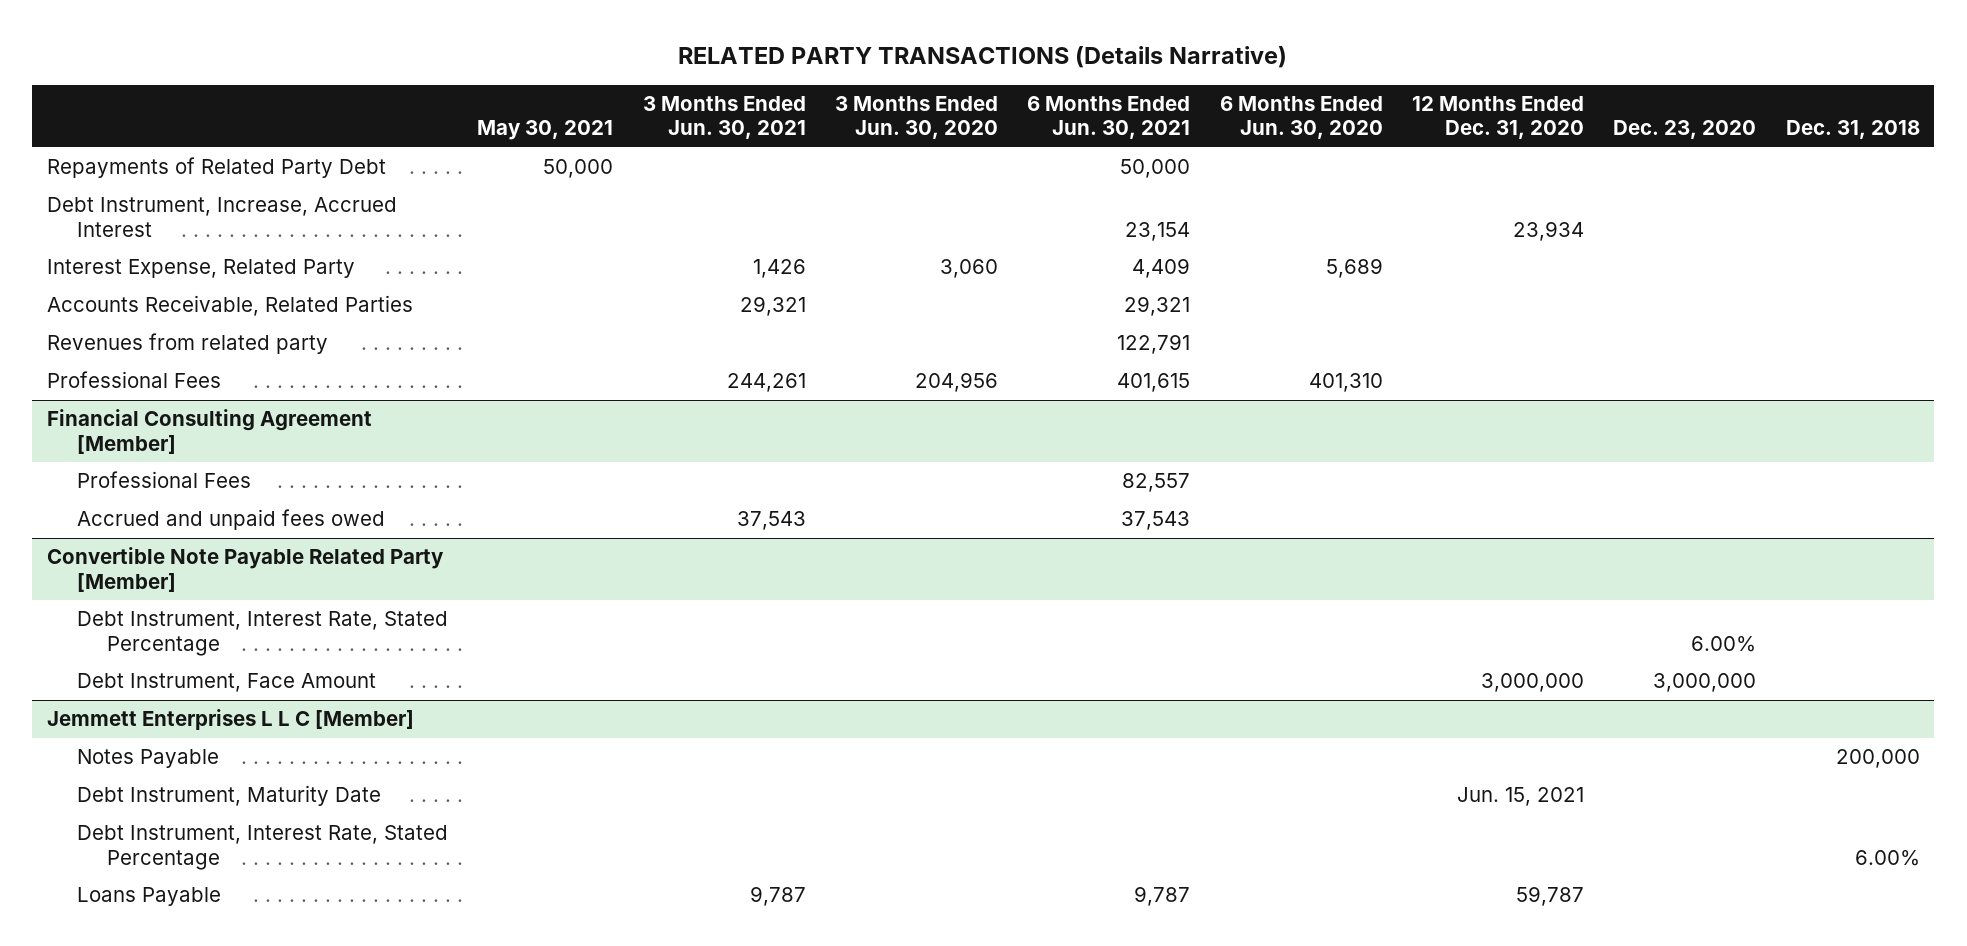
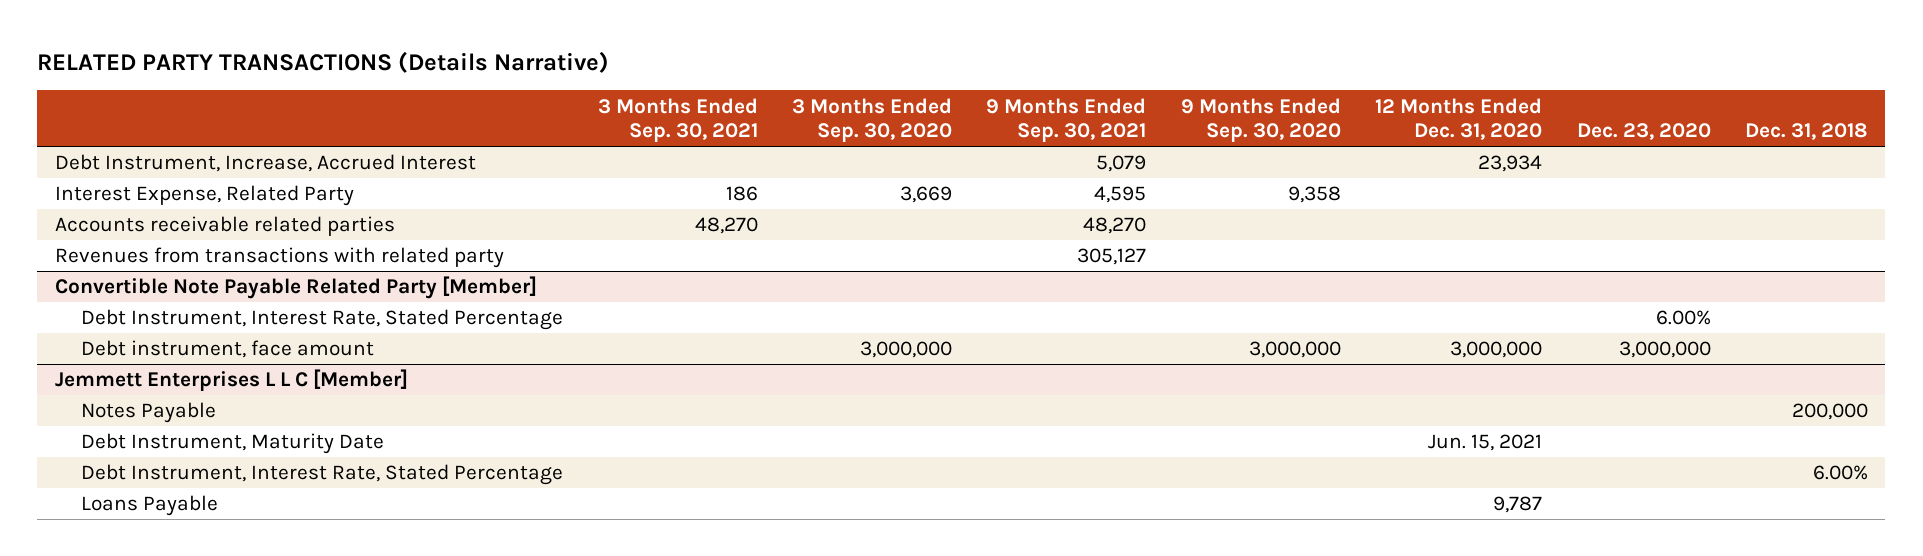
[477,120,614,141] May 30, 2021 -> none
[642,95,806,140] 3 Months Ended Jun. 30, 2021 -> none
[835,95,999,140] 3 Months Ended Jun. 30, 2020 -> none
[1027,95,1191,140] 6 Months Ended Jun. 30, 2021 -> none
[1219,95,1383,140] 6 Months Ended Jun. 30, 2020 -> none
none -> [597,97,758,143] 3 Months Ended Sep. 30, 2021
none -> [792,97,953,143] 3 Months Ended Sep. 30, 2020
none -> [986,97,1147,143] 9 Months Ended Sep. 30, 2021
none -> [1180,97,1341,143] 9 Months Ended Sep. 30, 2020
[47,157,387,179] Repayments of Related Party Debt -> none
[47,371,222,389] Professional Fees -> none
[47,409,373,454] Financial Consulting Agreement [Member] -> none
[77,471,252,489] Professional Fees -> none
[77,509,386,531] Accrued and unpaid fees owed -> none
[47,295,414,317] Accounts Receivable, Related Parties -> [54,216,395,237] Accounts receivable related parties
[47,333,329,355] Revenues from related party -> [54,247,504,269] Revenues from transactions with related party
[77,673,377,693] Debt Instrument, Face Amount -> [81,340,375,359] Debt instrument, face amount
[1515,886,1584,907] 59,787 -> [1493,496,1543,514] 9,787

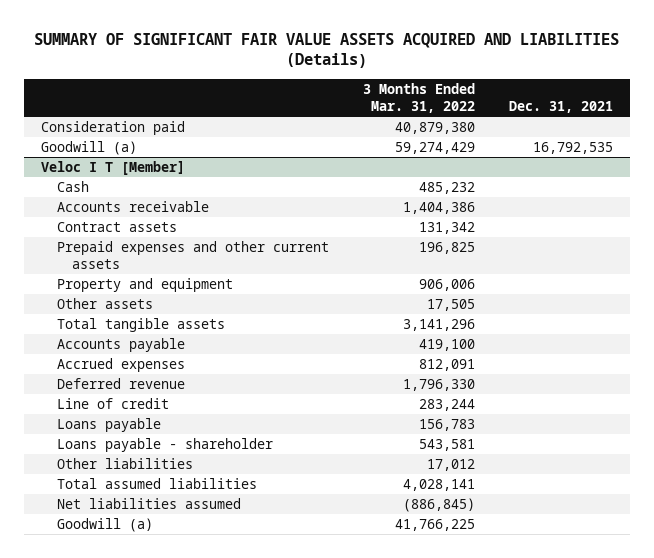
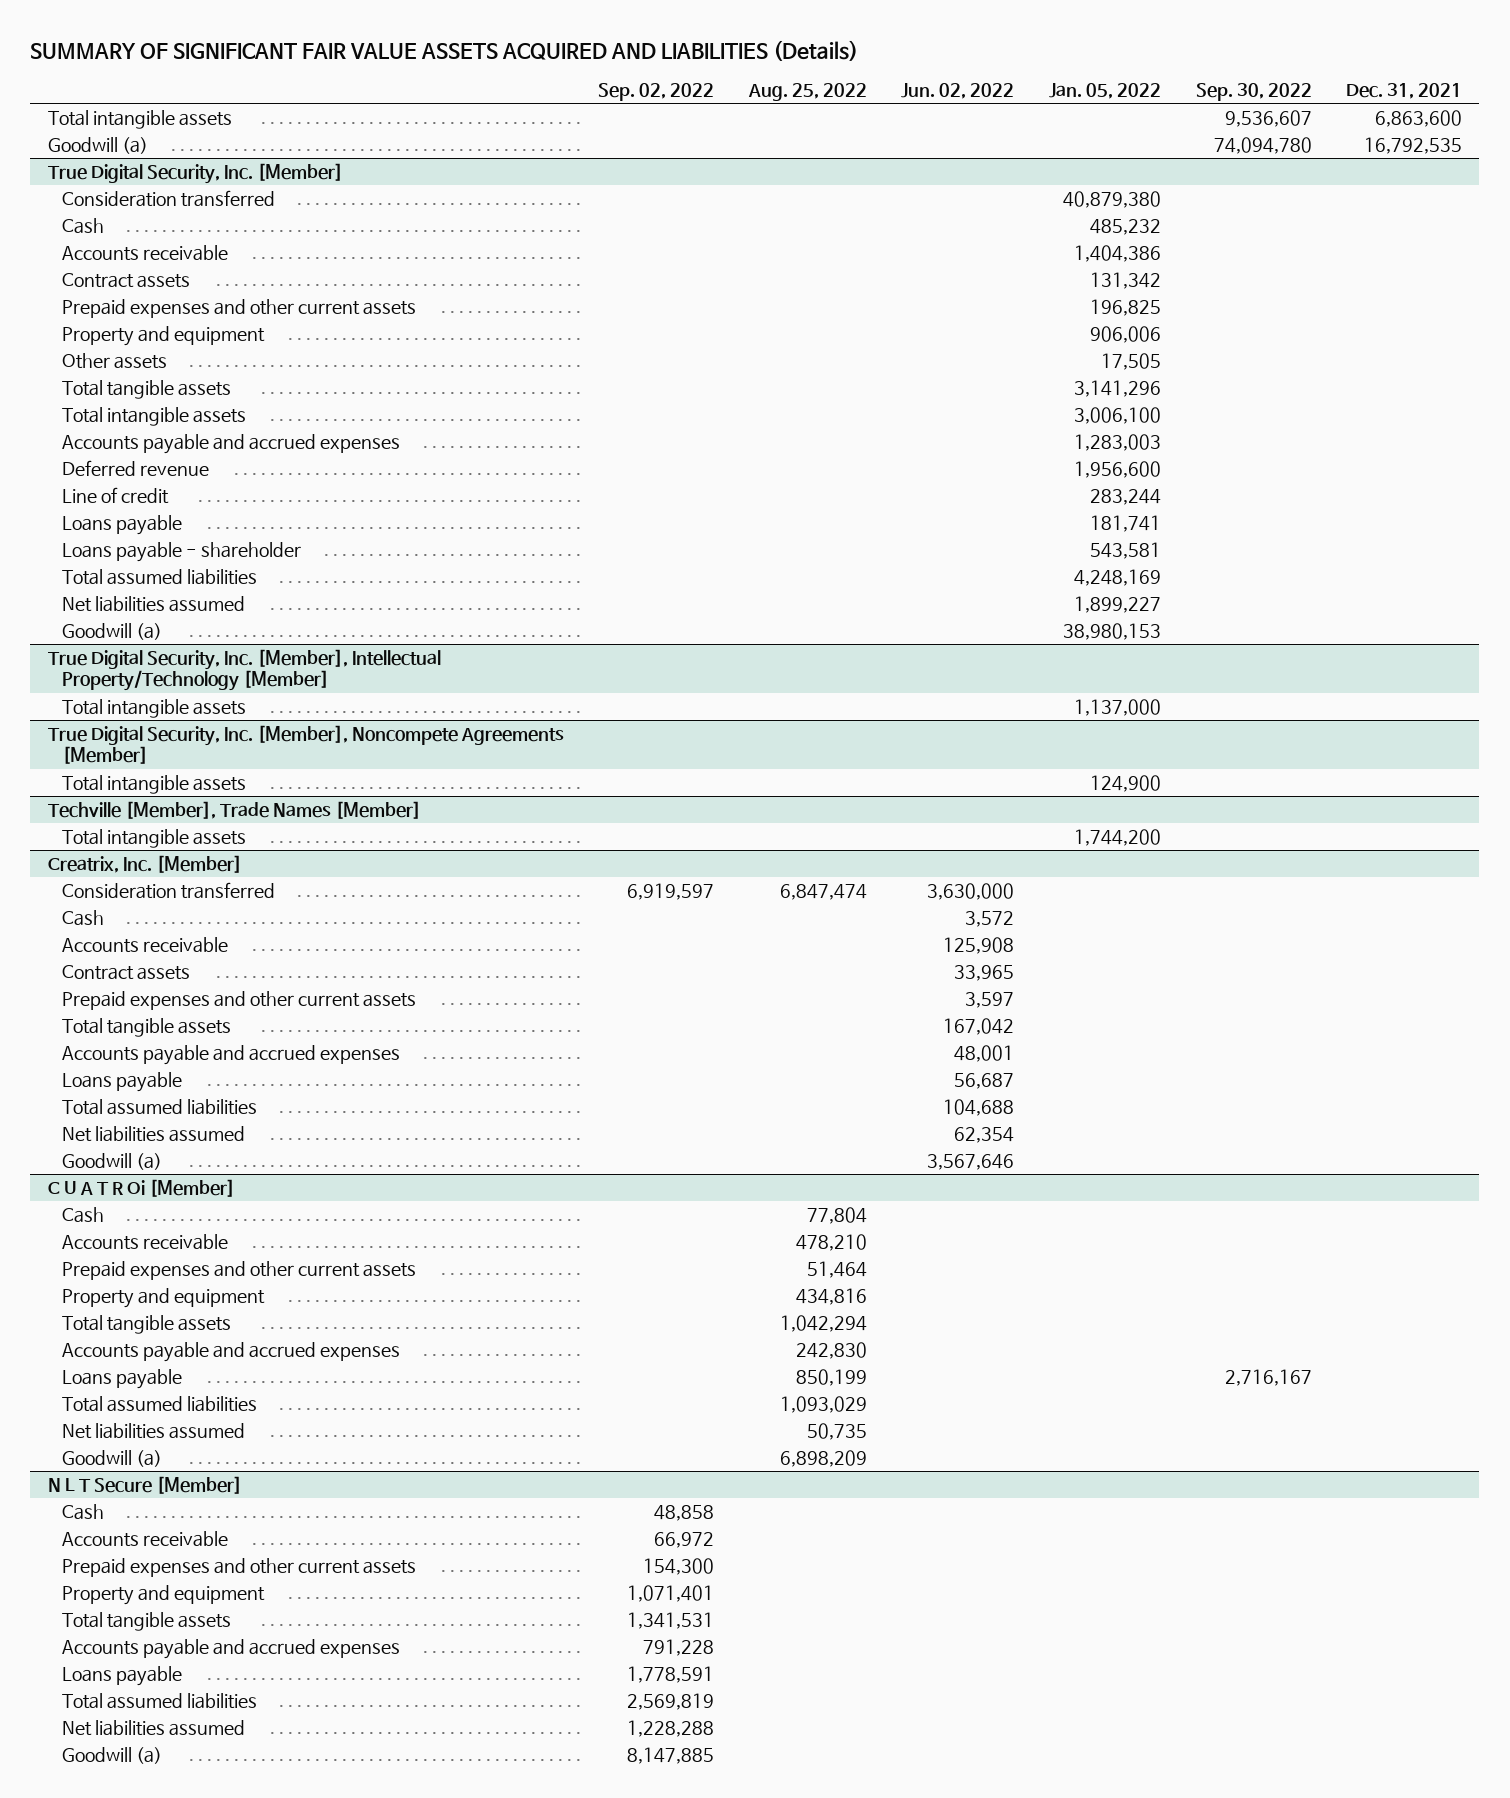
[362,82,475,113] 3 Months Ended Mar. 31, 2022 -> none
none -> [598,82,715,101] Sep. 02, 2022
none -> [747,82,867,101] Aug. 25, 2022
none -> [901,82,1015,99] Jun. 02, 2022
none -> [1048,82,1161,99] Jan. 05, 2022
none -> [1195,82,1312,101] Sep. 30, 2022
[40,121,185,136] Consideration paid -> none
none -> [47,110,232,130] Total intangible assets
[40,161,185,176] Veloc I T [Member] -> none
[56,181,89,193] Cash -> none
[56,201,209,213] Accounts receivable -> none
[56,222,177,233] Contract assets -> none
[56,241,329,270] Prepaid expenses and other current assets -> none
[56,278,233,293] Property and equipment -> none
[56,298,153,310] Other assets -> none
[56,318,225,333] Total tangible assets -> none
[56,338,185,353] Accounts payable -> none
[56,358,185,373] Accrued expenses -> none
[56,378,185,390] Deferred revenue -> none
[56,398,169,410] Line of credit -> none
[56,418,161,433] Loans payable -> none
[56,438,273,453] Loans payable - shareholder -> none
[56,458,193,470] Other liabilities -> none
[56,478,257,490] Total assumed liabilities -> none
[56,498,241,510] Net liabilities assumed -> none
[56,518,153,533] Goodwill (a) -> none
none -> [47,163,343,185] True Digital Security, Inc. [Member]
none -> [62,190,276,208] Consideration transferred
none -> [62,218,105,235] Cash
none -> [62,245,229,262] Accounts receivable
none -> [62,273,191,289] Contract assets
none -> [62,299,417,319] Prepaid expenses and other current assets
none -> [62,326,266,347] Property and equipment
none -> [62,353,168,370] Other assets
none -> [62,380,232,400] Total tangible assets
none -> [62,407,247,427] Total intangible assets
none -> [62,434,401,455] Accounts payable and accrued expenses
none -> [62,460,210,477] Deferred revenue
none -> [62,487,170,505] Line of credit
none -> [62,515,183,536] Loans payable
none -> [62,542,302,563] Loans payable - shareholder
none -> [62,569,258,586] Total assumed liabilities
none -> [62,596,246,613] Net liabilities assumed
none -> [62,623,163,641] Goodwill (a)
none -> [47,649,441,692] True Digital Security, Inc. [Member], Intellectual Property/Technology [Member]
none -> [62,699,247,719] Total intangible assets
none -> [47,725,564,765] True Digital Security, Inc. [Member], Noncompete Agreements [Member]
none -> [62,775,247,795] Total intangible assets
none -> [47,801,421,820] Techville [Member], Trade Names [Member]
none -> [62,829,247,849] Total intangible assets
none -> [47,855,242,874] Creatrix, Inc. [Member]
none -> [62,882,276,900] Consideration transferred
none -> [62,910,105,927] Cash
none -> [62,937,229,954] Accounts receivable
none -> [62,965,191,981] Contract assets
none -> [62,991,417,1011] Prepaid expenses and other current assets
none -> [62,1018,232,1038] Total tangible assets
none -> [62,1045,401,1066] Accounts payable and accrued expenses
none -> [62,1072,183,1093] Loans payable
none -> [62,1099,258,1116] Total assumed liabilities
none -> [62,1126,246,1143] Net liabilities assumed
none -> [62,1153,163,1171] Goodwill (a)
none -> [47,1179,235,1198] C U A T R Oi [Member]
none -> [62,1207,105,1224] Cash
none -> [62,1234,229,1251] Accounts receivable
none -> [62,1261,417,1281] Prepaid expenses and other current assets
none -> [62,1288,266,1309] Property and equipment
none -> [62,1315,232,1335] Total tangible assets
none -> [62,1342,401,1363] Accounts payable and accrued expenses
none -> [62,1369,183,1390] Loans payable
none -> [62,1396,258,1413] Total assumed liabilities
none -> [62,1423,246,1440] Net liabilities assumed
none -> [62,1450,163,1468] Goodwill (a)
none -> [47,1476,242,1495] N L T Secure [Member]
none -> [62,1504,105,1521] Cash
none -> [62,1531,229,1548] Accounts receivable
none -> [62,1558,417,1578] Prepaid expenses and other current assets
none -> [62,1585,266,1606] Property and equipment
none -> [62,1612,232,1632] Total tangible assets
none -> [62,1639,401,1660] Accounts payable and accrued expenses
none -> [62,1666,183,1687] Loans payable
none -> [62,1693,258,1710] Total assumed liabilities
none -> [62,1720,246,1737] Net liabilities assumed
none -> [62,1747,163,1765] Goodwill (a)

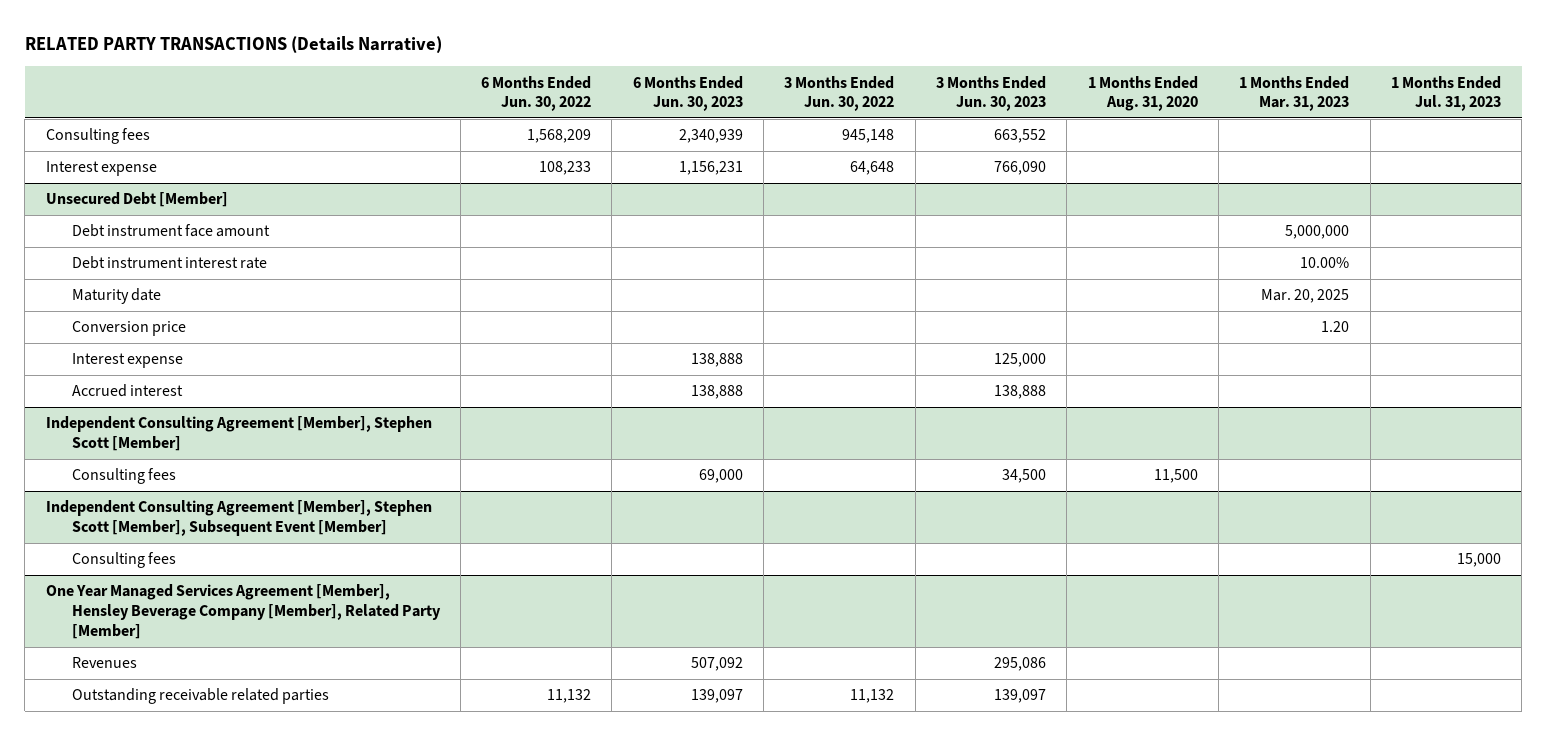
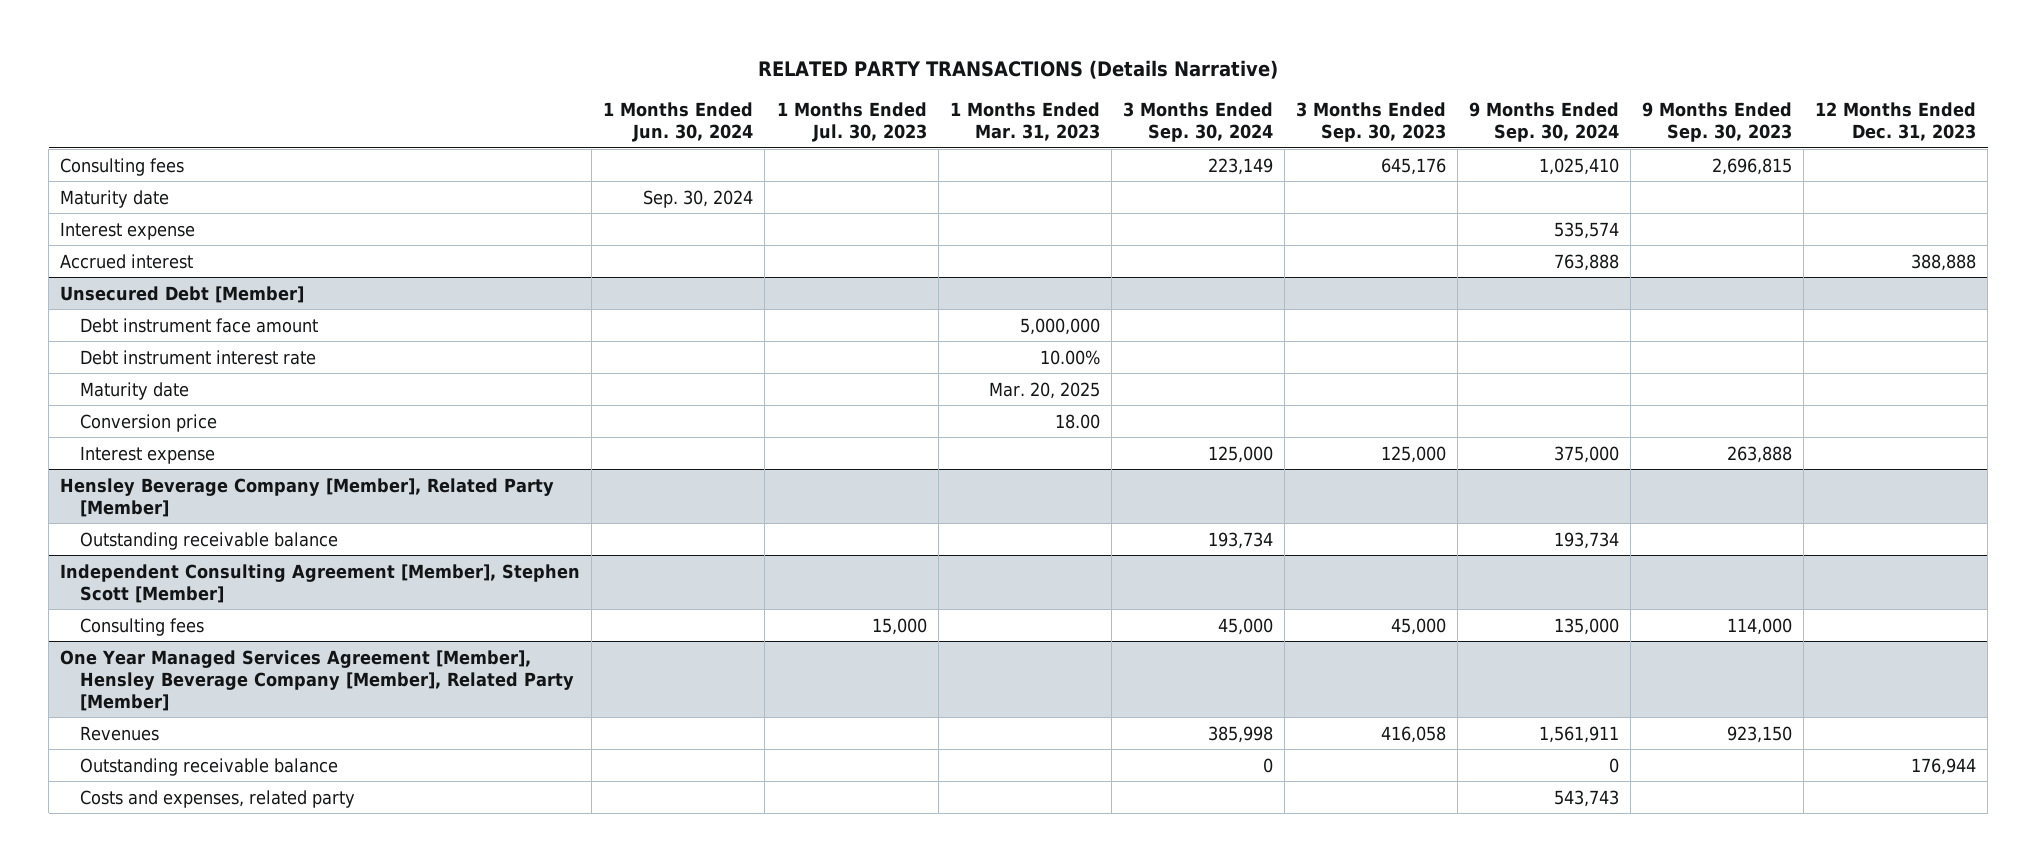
[481,75,592,112] 6 Months Ended Jun. 30, 2022 -> none
[632,75,743,112] 6 Months Ended Jun. 30, 2023 -> none
[784,75,895,112] 3 Months Ended Jun. 30, 2022 -> none
[936,75,1047,112] 3 Months Ended Jun. 30, 2023 -> none
[1087,75,1198,112] 1 Months Ended Aug. 31, 2020 -> none
[1390,75,1501,112] 1 Months Ended Jul. 31, 2023 -> none
none -> [603,102,754,143] 1 Months Ended Jun. 30, 2024
none -> [776,102,927,143] 1 Months Ended Jul. 30, 2023
none -> [1122,102,1273,143] 3 Months Ended Sep. 30, 2024
none -> [1295,102,1446,143] 3 Months Ended Sep. 30, 2023
none -> [1469,102,1620,143] 9 Months Ended Sep. 30, 2024
none -> [1642,102,1793,143] 9 Months Ended Sep. 30, 2023
none -> [1815,102,1977,142] 12 Months Ended Dec. 31, 2023
none -> [60,189,170,208] Maturity date
none -> [60,253,194,269] Accrued interest
[1321,321,1350,333] 1.20 -> [1054,413,1100,429] 18.00
[71,384,183,398] Accrued interest -> none
none -> [60,477,555,517] Hensley Beverage Company [Member], Related Party [Member]
none -> [79,531,338,550] Outstanding receivable balance
[45,500,432,537] Independent Consulting Agreement [Member], Stephen Scott [Member], Subsequent Event [Member] -> none
[71,552,176,569] Consulting fees -> none
[71,688,329,705] Outstanding receivable related parties -> [79,757,338,776] Outstanding receivable balance
none -> [79,789,355,808] Costs and expenses, related party

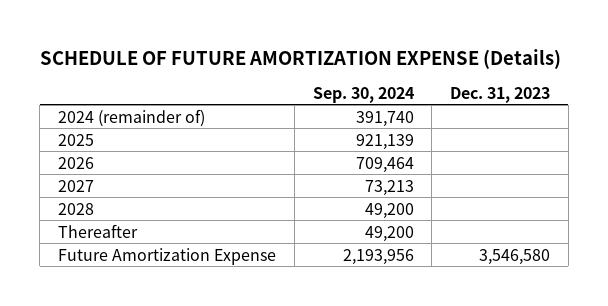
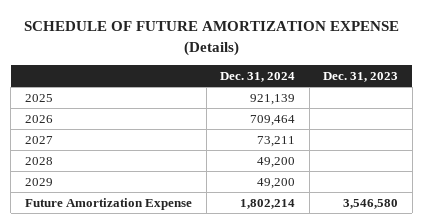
[312,86,414,103] Sep. 30, 2024 -> none
none -> [220,71,296,82] Dec. 31, 2024
[58,108,206,127] 2024 (remainder of) -> none
[58,223,139,238] Thereafter -> [24,177,53,186] 2029

